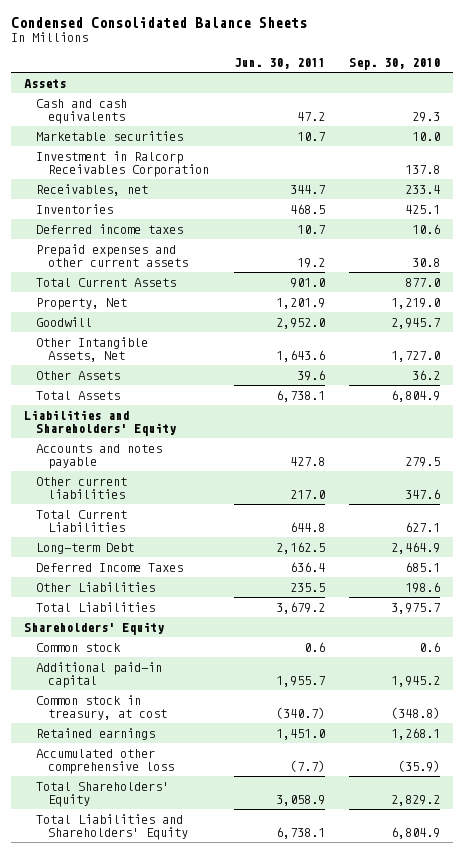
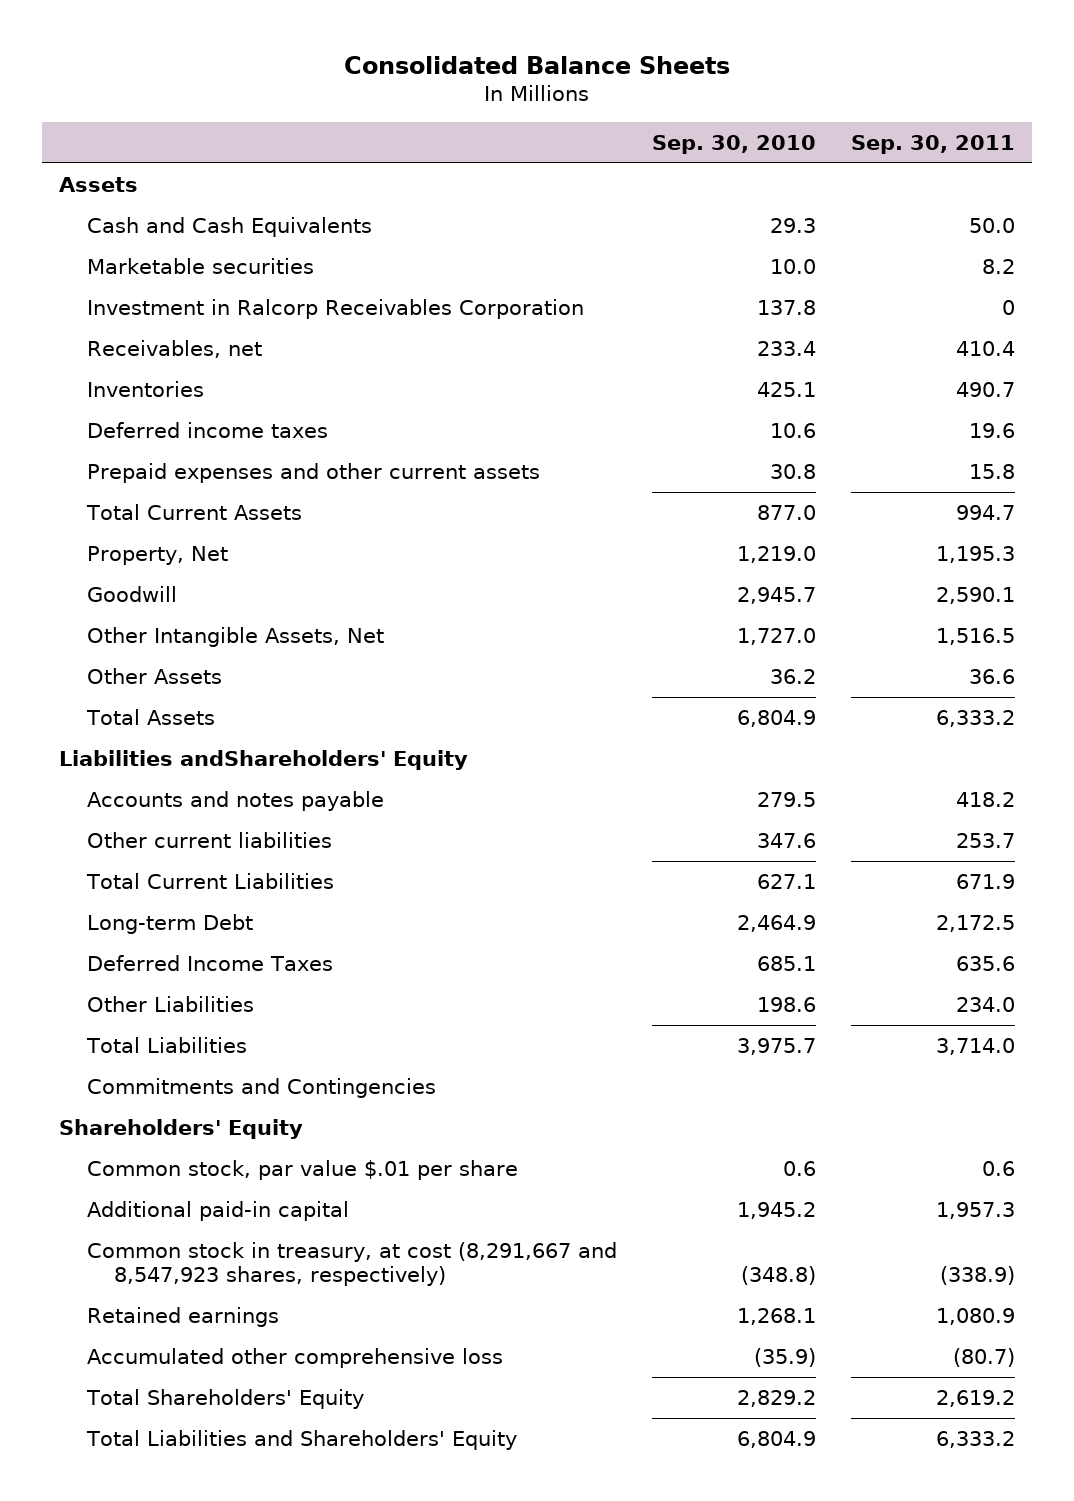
[11,16,308,28] Condensed Consolidated Balance Sheets -> [343,55,730,74] Consolidated Balance Sheets
[233,58,325,70] Jun. 30, 2011 -> none
none -> [850,134,1015,154] Sep. 30, 2011
[36,98,128,124] Cash and cash equivalents -> [86,216,372,237] Cash and Cash Equivalents
[23,409,177,436] Liabilities and Shareholders' Equity -> [59,749,469,770] Liabilities andShareholders' Equity
none -> [86,1077,436,1098] Commitments and Contingencies
[36,642,122,652] Common stock -> [86,1159,518,1180] Common stock, par value $.01 per share
[36,694,168,720] Common stock in treasury, at cost -> [86,1241,617,1287] Common stock in treasury, at cost (8,291,667 and 8,547,923 shares, respectively)

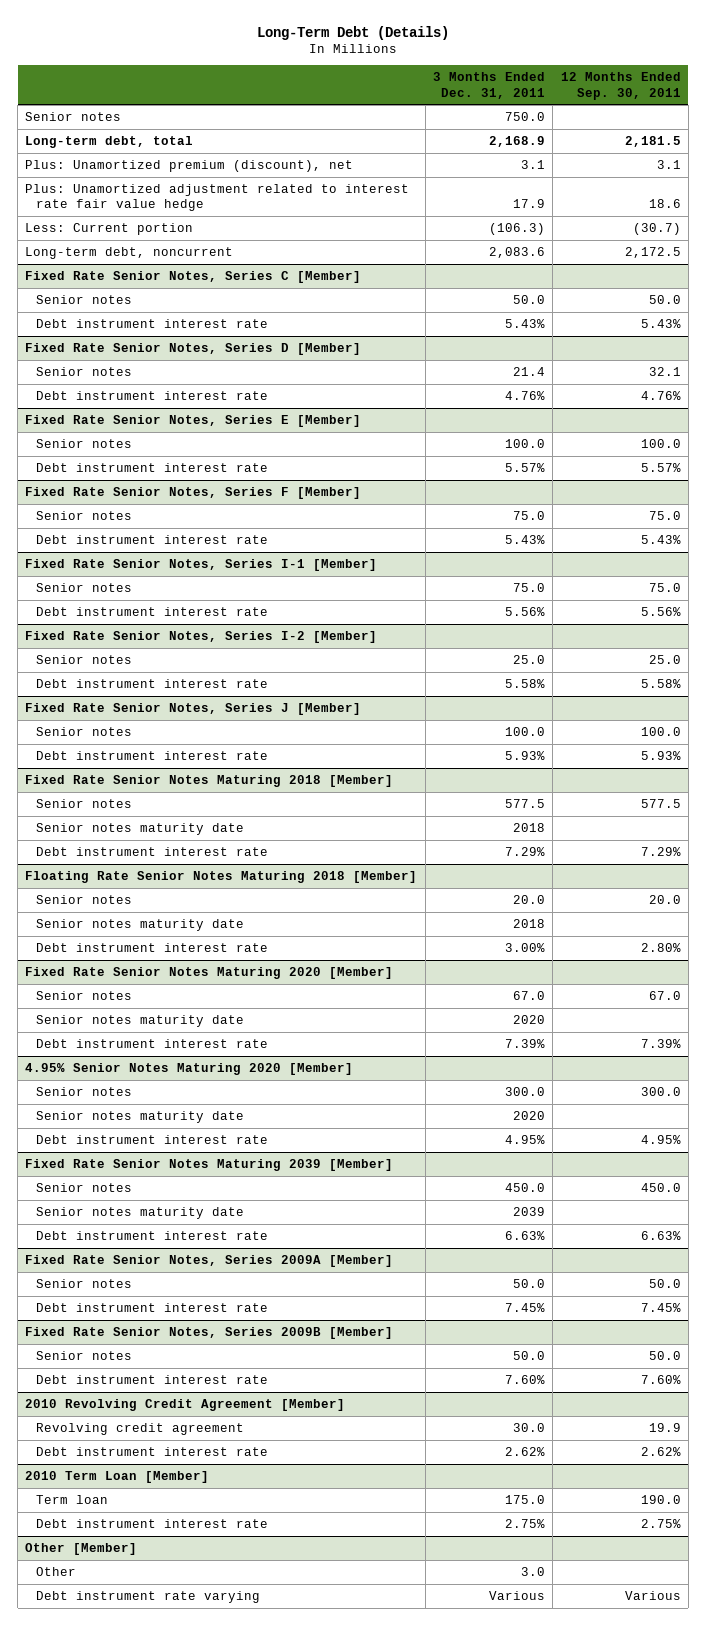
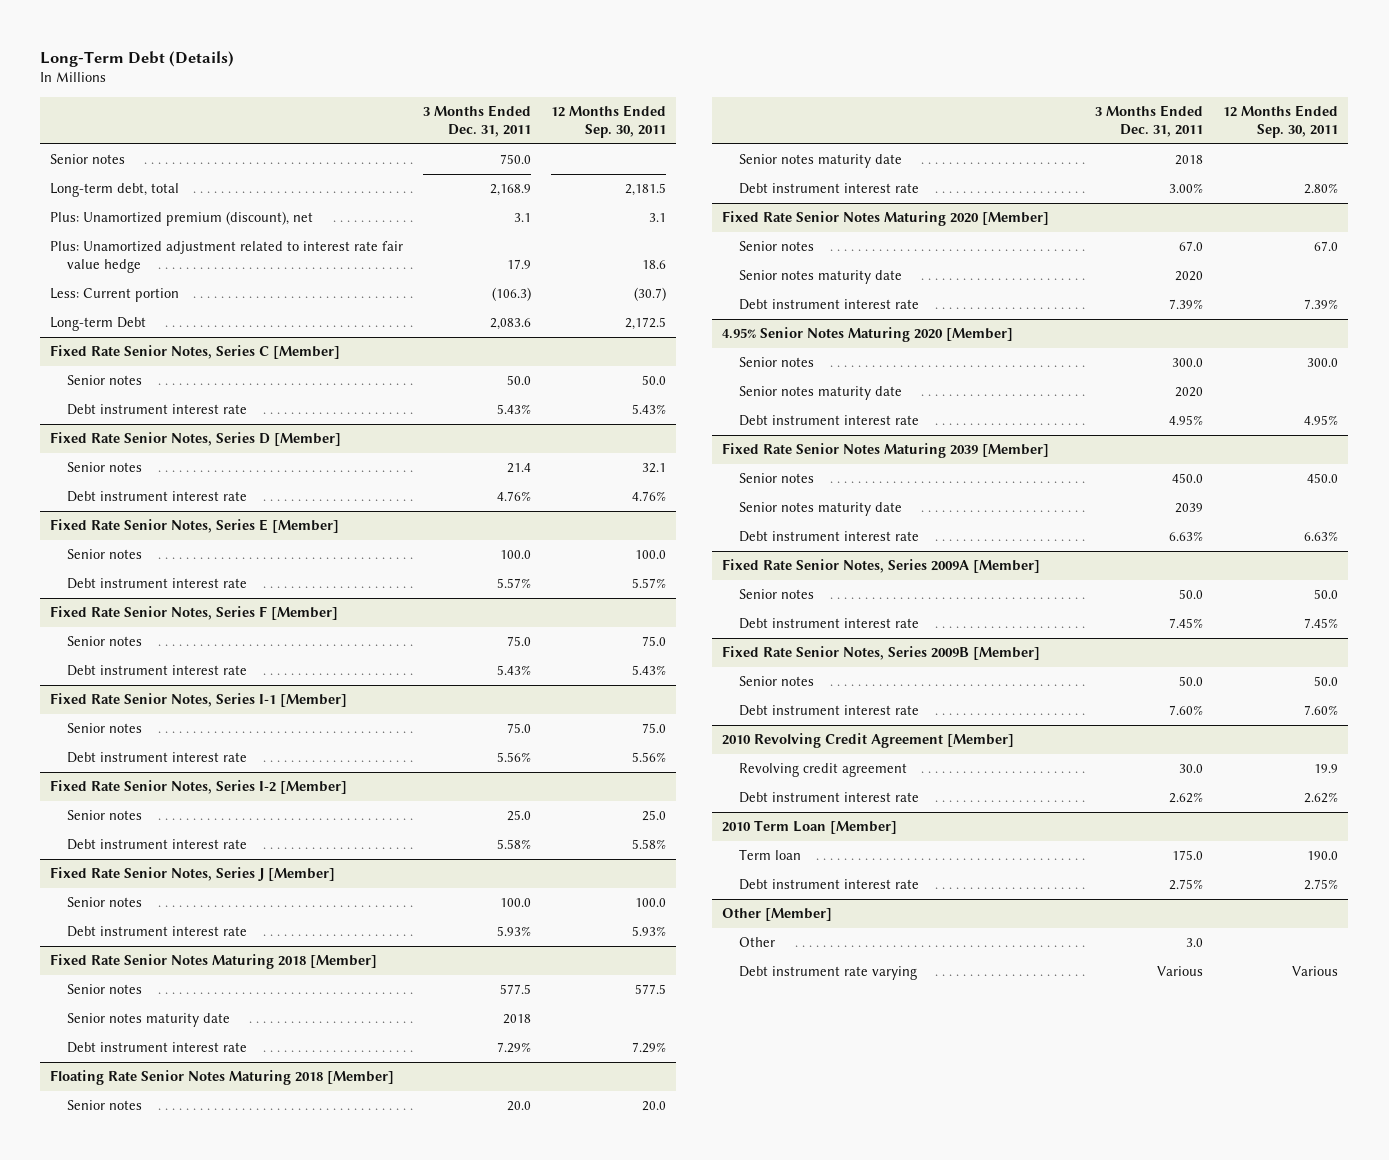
[25,246,234,259] Long-term debt, noncurrent -> [50,317,147,332] Long-term Debt

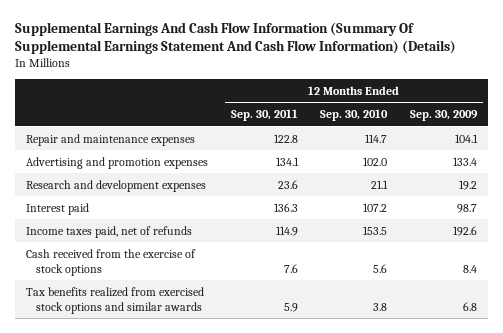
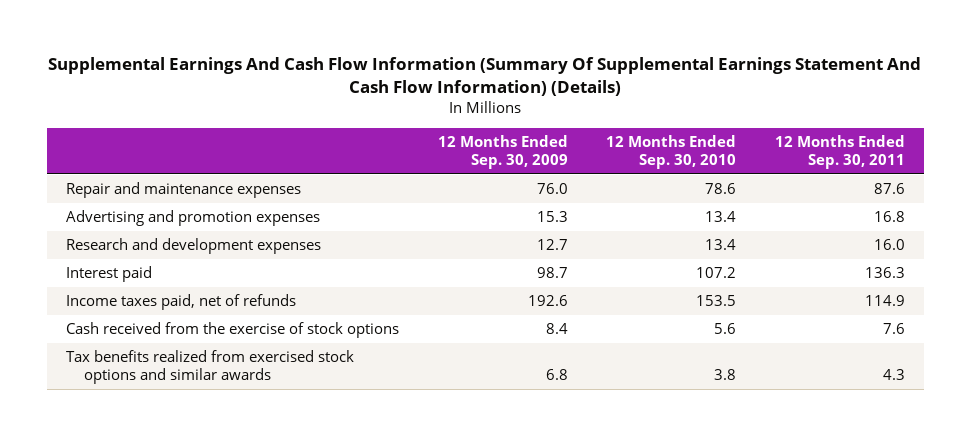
[273,133,298,143] 122.8 -> [873,183,905,195] 87.6
[365,133,388,143] 114.7 -> [705,183,737,195] 78.6
[455,133,479,143] 104.1 -> [536,183,568,195] 76.0
[275,156,299,166] 134.1 -> [873,211,905,223] 16.8
[363,156,388,166] 102.0 -> [705,211,737,223] 13.4
[453,156,478,166] 133.4 -> [536,211,568,223] 15.3
[277,179,298,189] 23.6 -> [873,239,905,251] 16.0
[371,179,389,189] 21.1 -> [705,239,737,251] 13.4
[459,179,478,190] 19.2 -> [536,239,568,251] 12.7
[283,302,298,312] 5.9 -> [882,369,905,381] 4.3

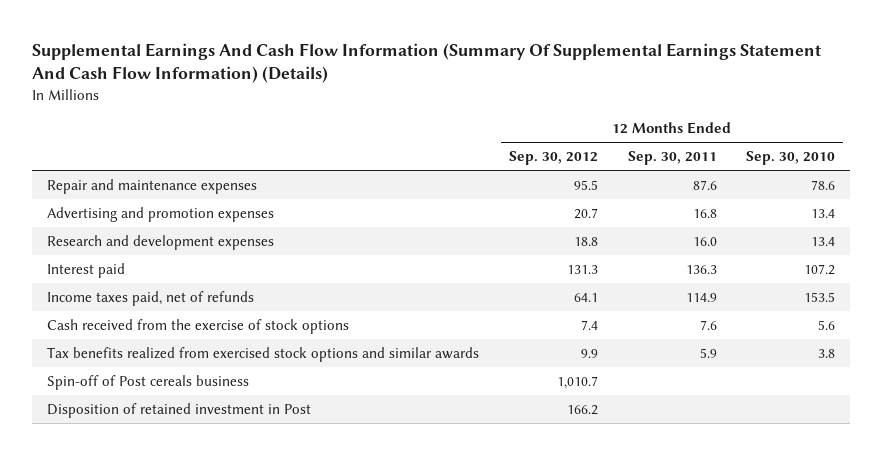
[437,135,568,170] 12 Months Ended Sep. 30, 2009 -> none
none -> [508,151,598,166] Sep. 30, 2012
[882,369,905,381] 4.3 -> [699,347,717,358] 5.9
none -> [47,374,250,390] Spin-off of Post cereals business
none -> [47,402,312,418] Disposition of retained investment in Post

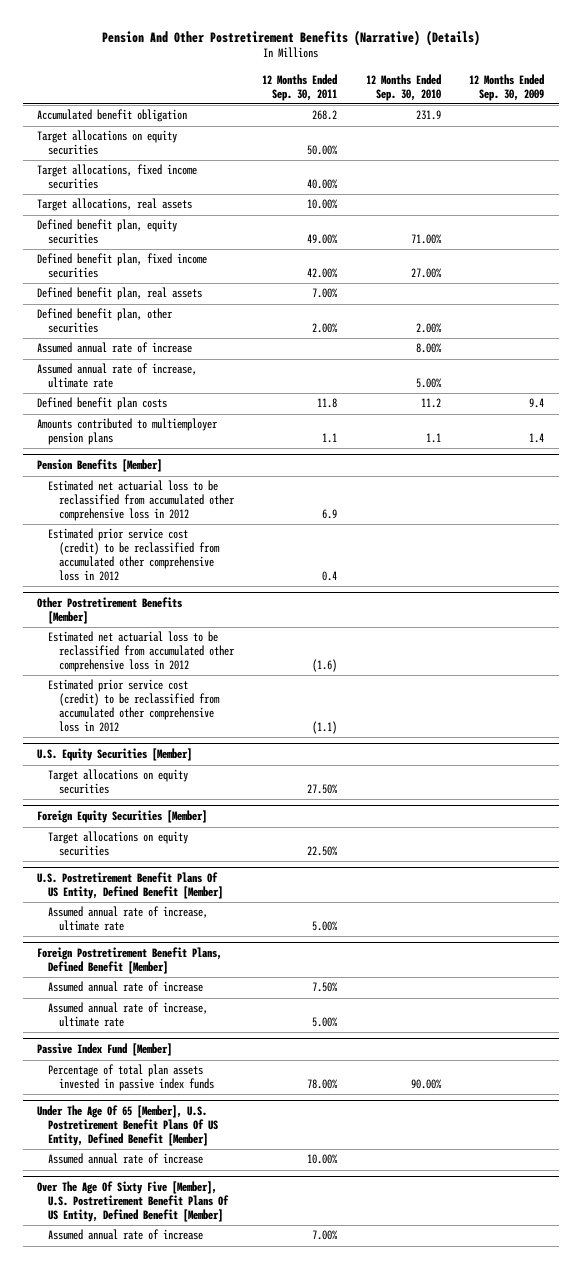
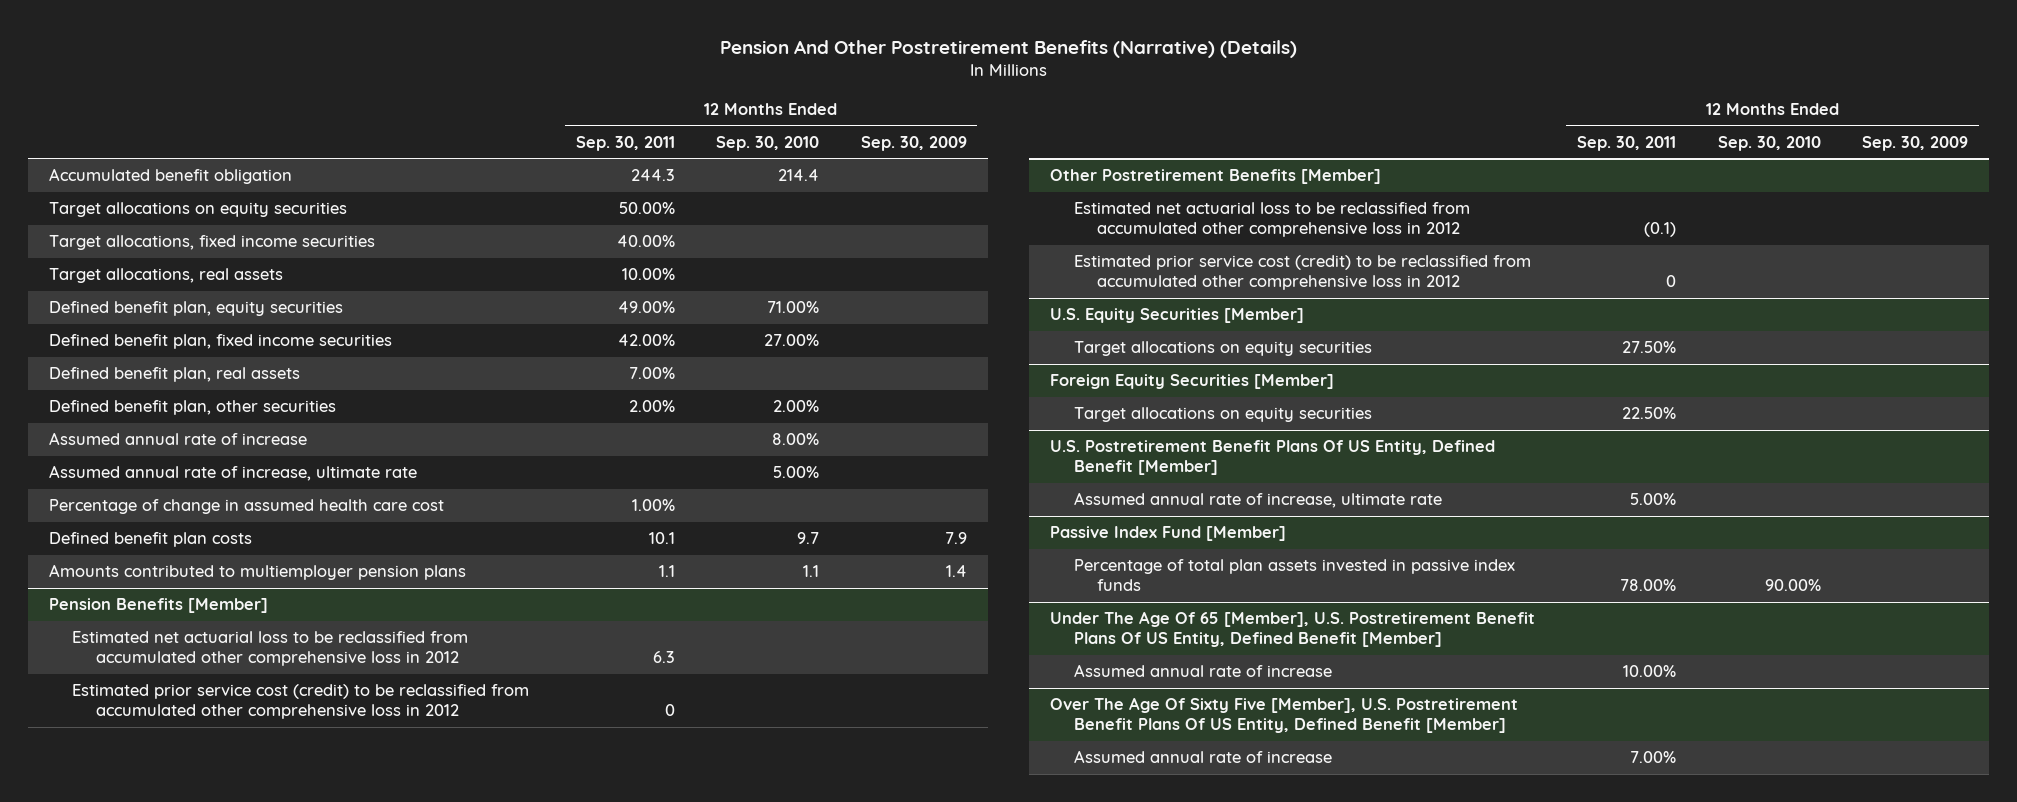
[312,110,338,121] 268.2 -> [630,169,675,182] 244.3
[415,110,441,121] 231.9 -> [778,169,820,182] 214.4
none -> [48,499,444,515] Percentage of change in assumed health care cost
[317,398,338,409] 11.8 -> [648,532,675,545] 10.1
[420,398,441,409] 11.2 -> [797,532,820,545] 9.7
[529,398,545,409] 9.4 -> [945,532,968,545] 7.9
[322,509,338,520] 6.9 -> [652,651,675,664] 6.3
[322,570,338,581] 0.4 -> [664,704,675,717] 0
[312,659,338,673] (1.6) -> [1643,222,1676,238] (0.1)
[312,720,338,734] (1.1) -> [1665,275,1676,288] 0
[37,947,223,975] Foreign Postretirement Benefit Plans, Defined Benefit [Member] -> none
[48,981,204,993] Assumed annual rate of increase -> none
[48,1002,209,1028] Assumed annual rate of increase, ultimate rate -> none

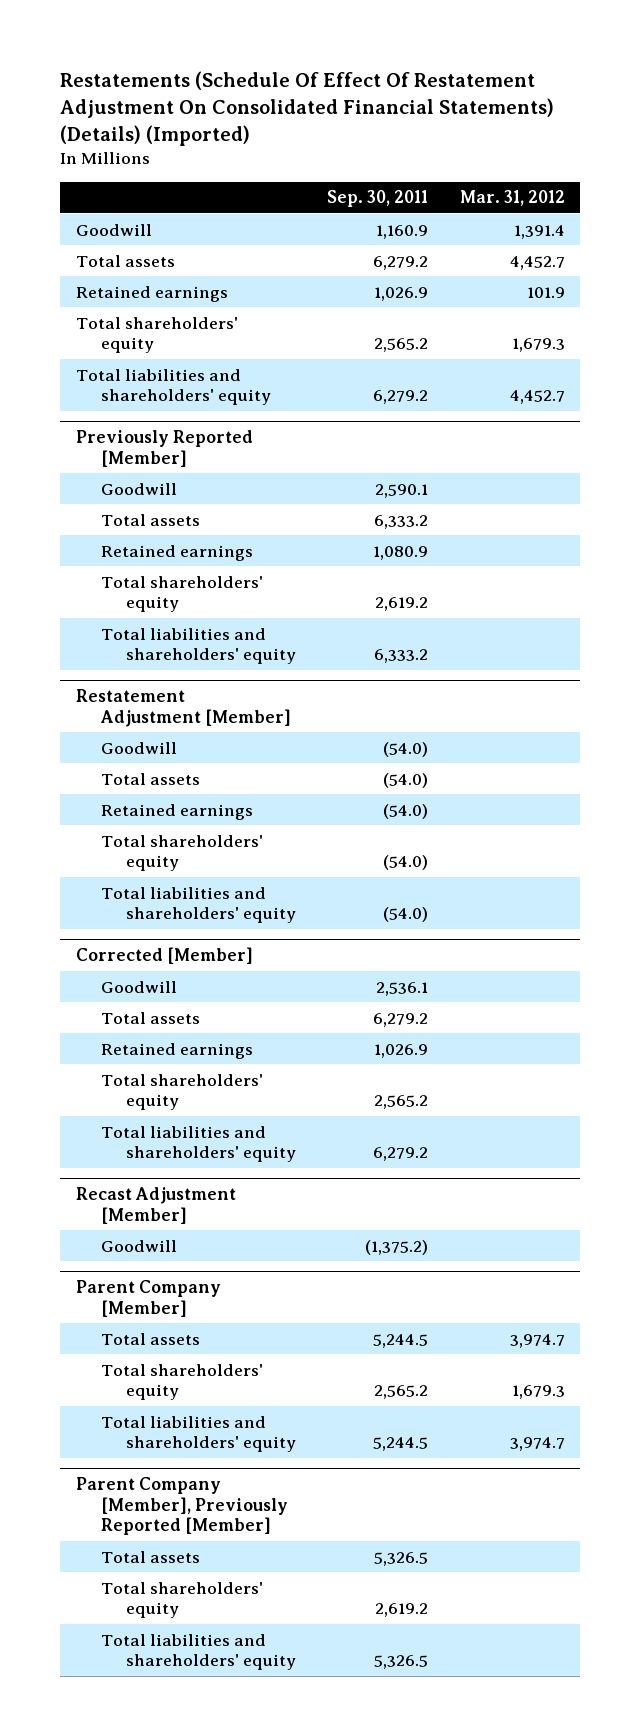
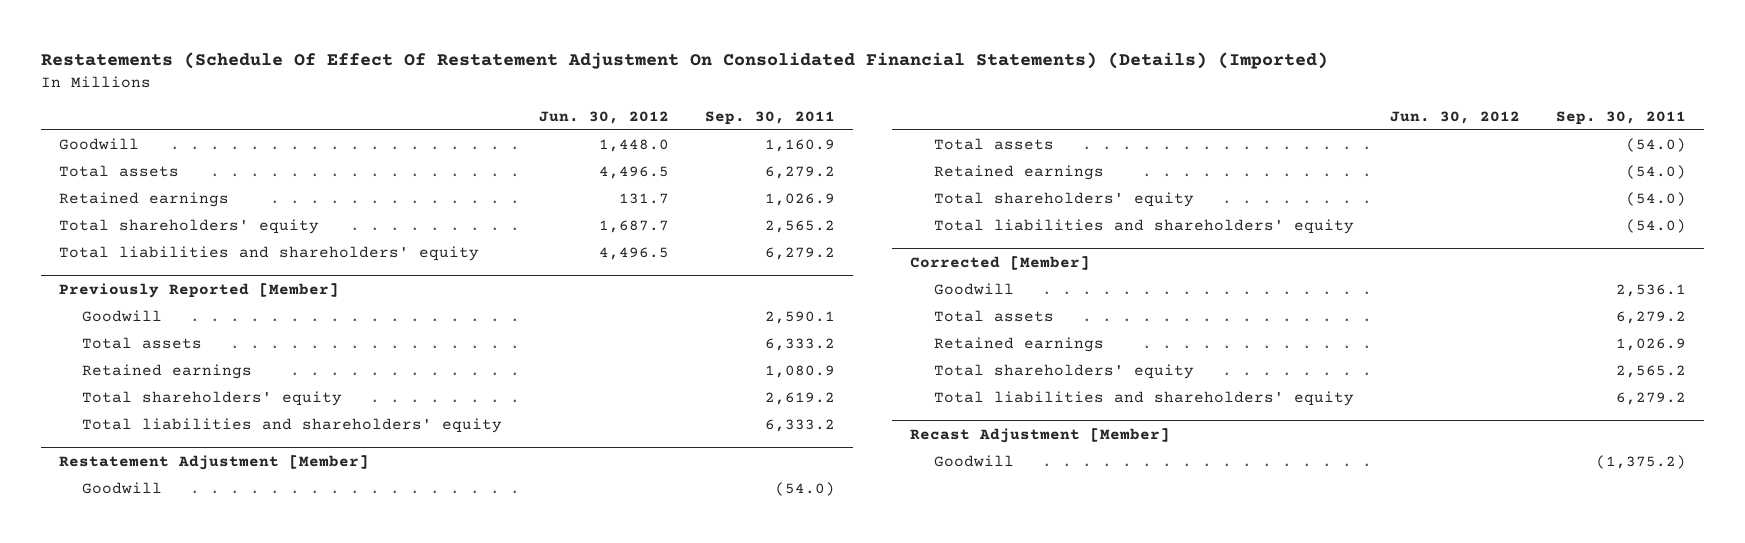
[459,190,565,207] Mar. 31, 2012 -> none
none -> [538,110,669,124] Jun. 30, 2012
[75,1279,221,1317] Parent Company [Member] -> none
[101,1332,201,1345] Total assets -> none
[101,1363,264,1401] Total shareholders' equity -> none
[101,1415,297,1453] Total liabilities and shareholders' equity -> none
[75,1476,289,1536] Parent Company [Member], Previously Reported [Member] -> none
[101,1550,201,1563] Total assets -> none
[101,1581,264,1619] Total shareholders' equity -> none
[101,1633,297,1671] Total liabilities and shareholders' equity -> none

